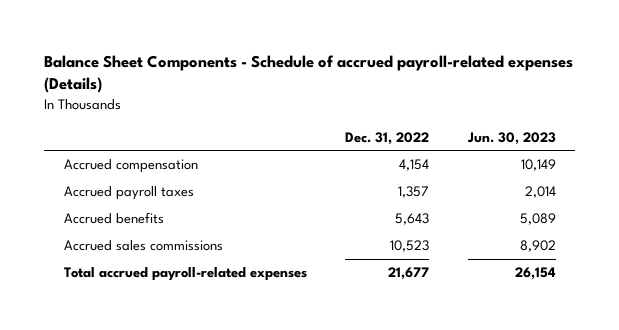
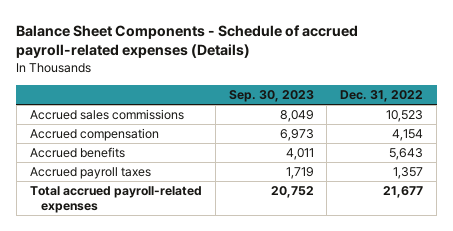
[466,131,556,145] Jun. 30, 2023 -> none
none -> [228,89,314,102] Sep. 30, 2023
[63,240,223,252] Accrued sales commissions -> [29,109,184,121] Accrued sales commissions
[63,186,194,201] Accrued payroll taxes -> [29,167,151,180] Accrued payroll taxes

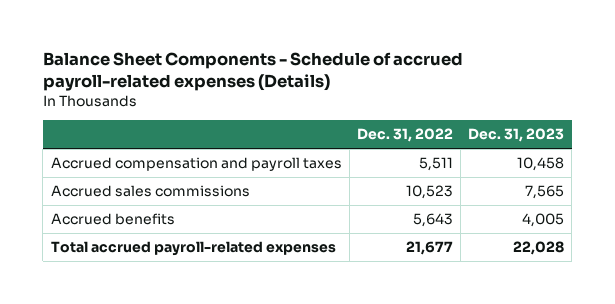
[228,89,314,102] Sep. 30, 2023 -> none
none -> [468,128,565,143] Dec. 31, 2023
none -> [50,157,342,172] Accrued compensation and payroll taxes
[29,128,159,142] Accrued compensation -> none
[29,167,151,180] Accrued payroll taxes -> none

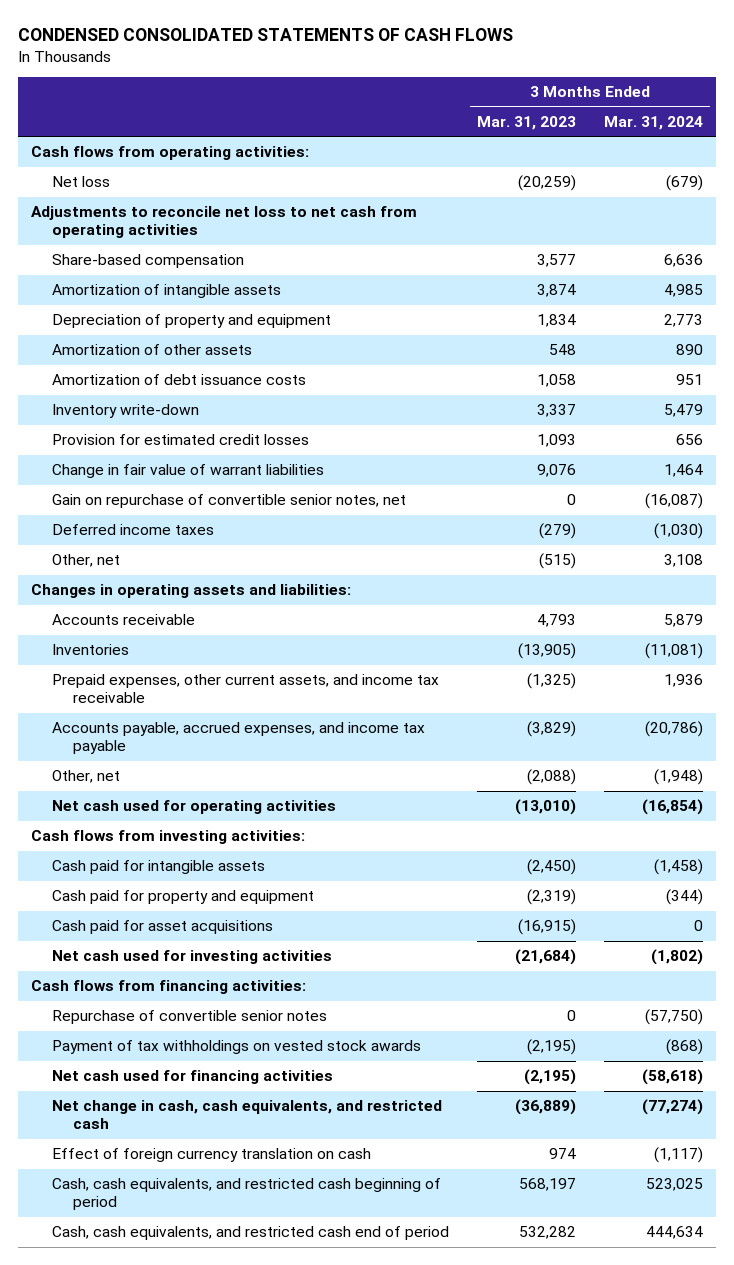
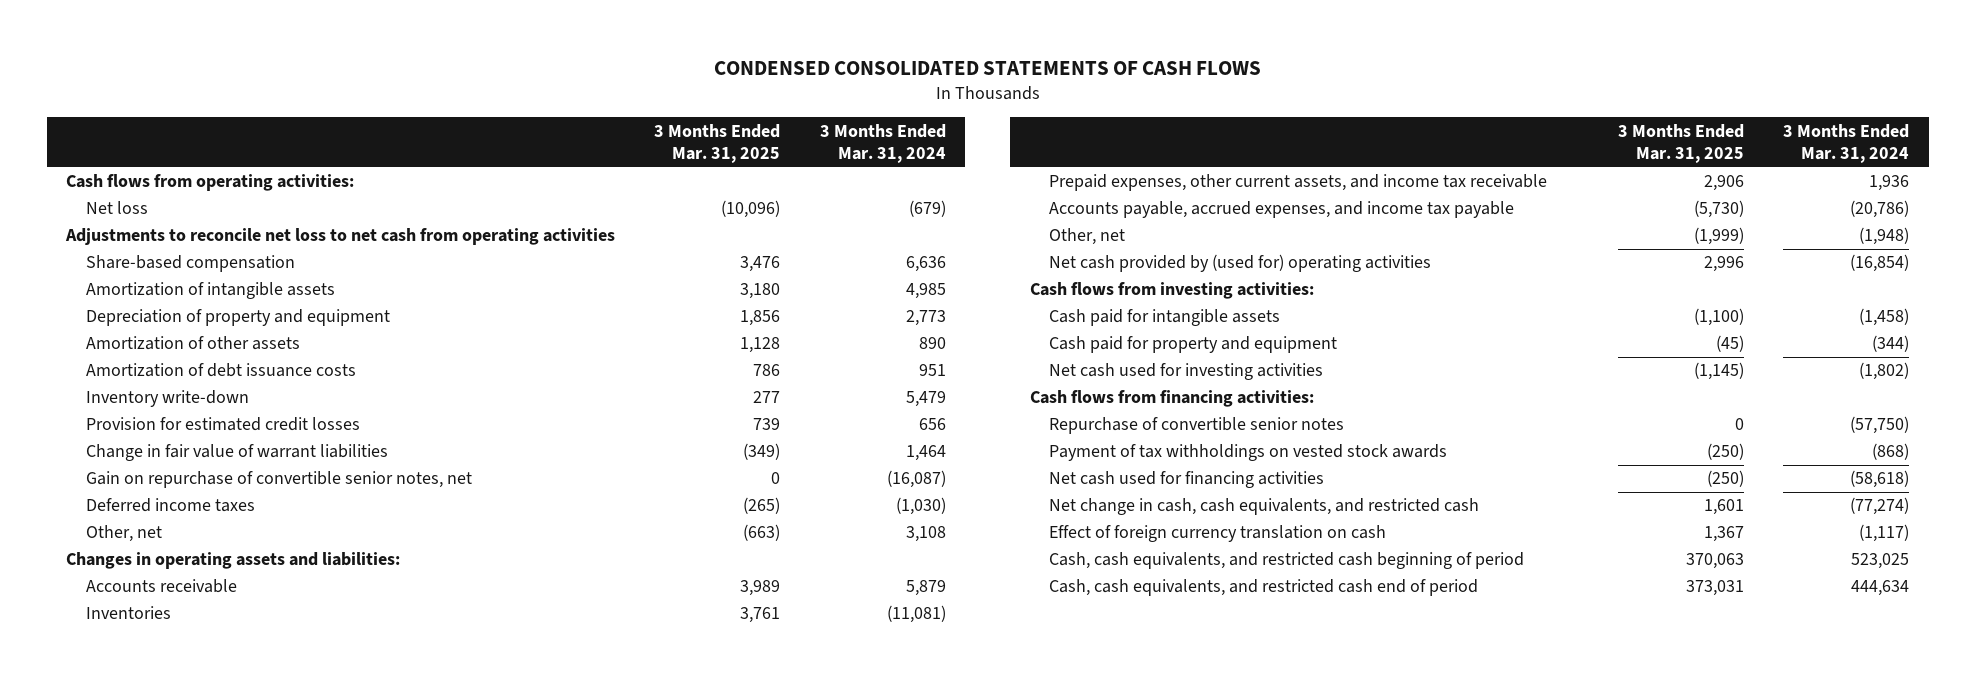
[476,116,576,131] Mar. 31, 2023 -> none
none -> [654,123,781,164] 3 Months Ended Mar. 31, 2025
[52,800,337,815] Net cash used for operating activities -> [1049,254,1432,273] Net cash provided by (used for) operating activities
[52,920,274,935] Cash paid for asset acquisitions -> none

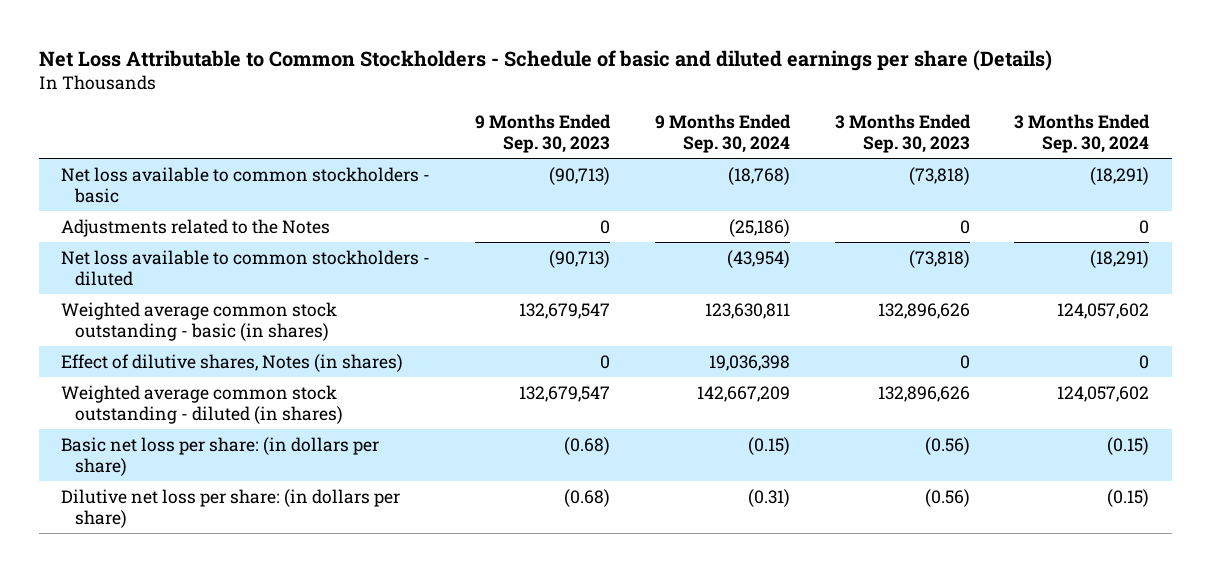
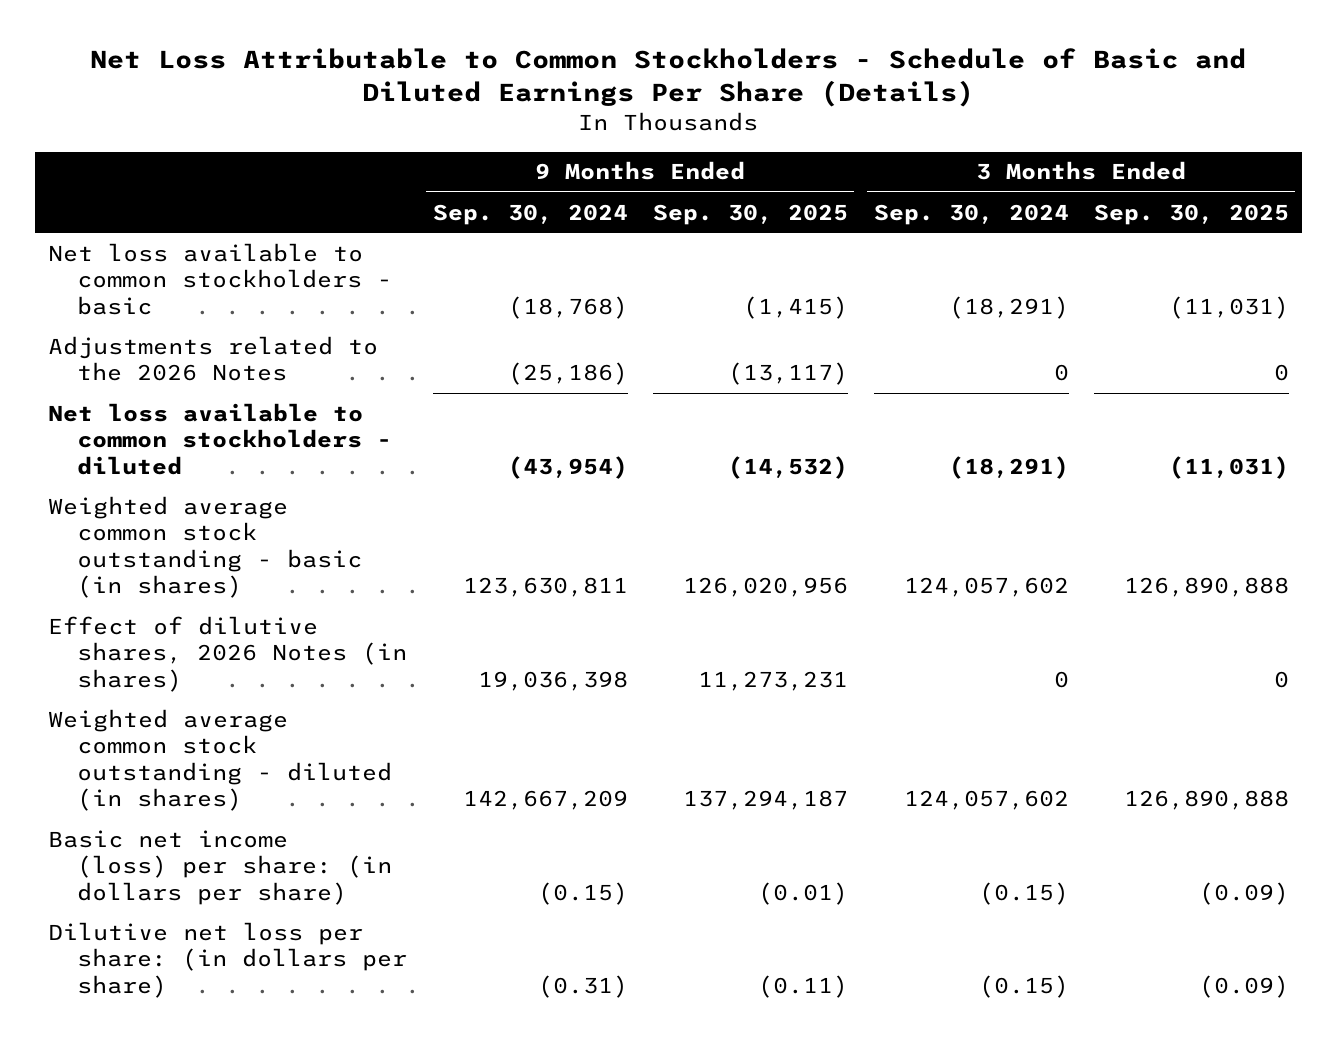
[39,49,1053,71] Net Loss Attributable to Common Stockholders - Schedule of basic and diluted earnings per share (Details) -> [90,48,1247,108] Net Loss Attributable to Common Stockholders - Schedule of Basic and Diluted Earnings Per Share (Details)
[475,114,612,154] 9 Months Ended Sep. 30, 2023 -> none
[834,114,971,154] 3 Months Ended Sep. 30, 2023 -> none
none -> [653,203,849,225] Sep. 30, 2025
none -> [1094,203,1290,225] Sep. 30, 2025
[61,218,331,237] Adjustments related to the Notes -> [47,335,378,382] Adjustments related to the 2026 Notes
[61,353,404,372] Effect of dilutive shares, Notes (in shares) -> [47,615,407,692] Effect of dilutive shares, 2026 Notes (in shares)
[61,436,380,476] Basic net loss per share: (in dollars per share) -> [47,829,392,905] Basic net income (loss) per share: (in dollars per share)

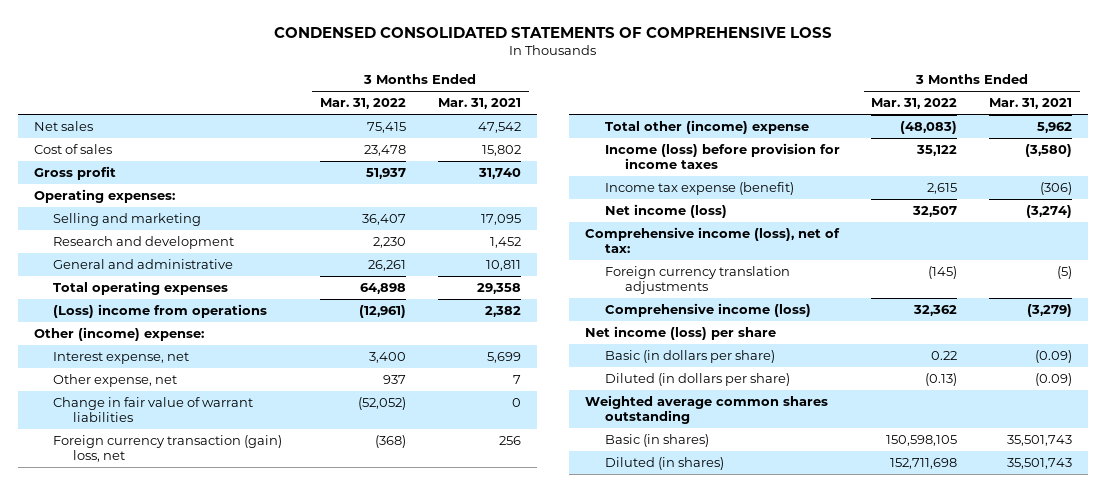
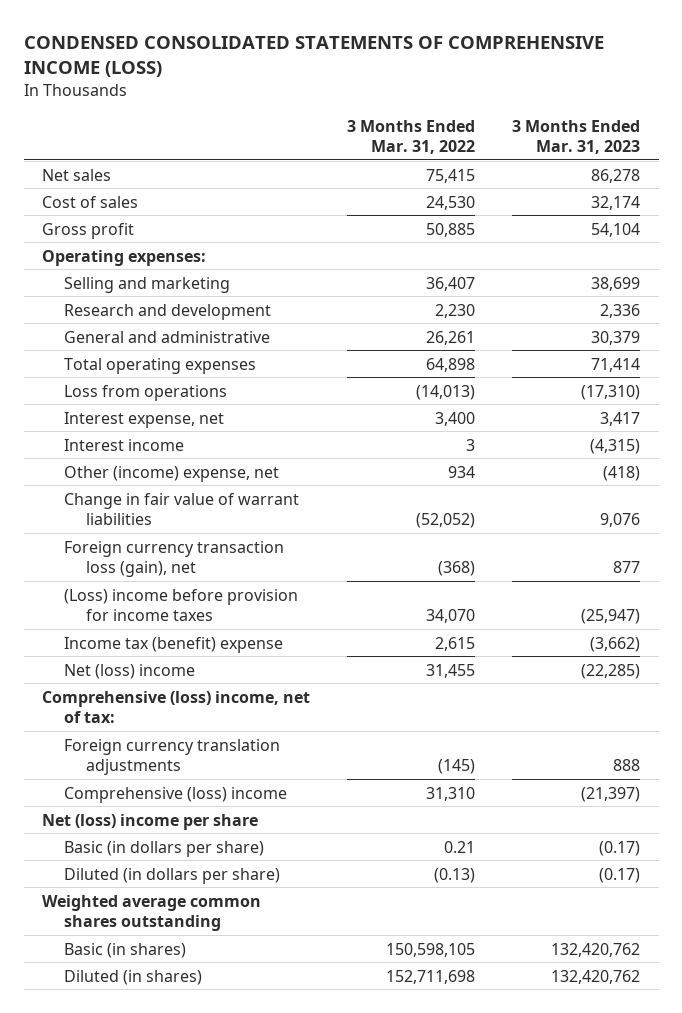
[273,26,832,38] CONDENSED CONSOLIDATED STATEMENTS OF COMPREHENSIVE LOSS -> [23,35,604,77] CONDENSED CONSOLIDATED STATEMENTS OF COMPREHENSIVE INCOME (LOSS)
[437,98,521,110] Mar. 31, 2021 -> none
none -> [512,119,641,155] 3 Months Ended Mar. 31, 2023
[364,145,407,157] 23,478 -> [426,195,476,210] 24,530
[366,168,407,180] 51,937 -> [426,222,476,237] 50,885
[33,327,204,342] Other (income) expense: -> none
[53,304,268,319] (Loss) income from operations -> [64,384,228,401] Loss from operations
[359,305,407,319] (12,961) -> [416,384,476,400] (14,013)
none -> [64,438,185,451] Interest income
[53,374,178,388] Other expense, net -> [64,465,280,482] Other (income) expense, net
[383,375,407,385] 937 -> [448,465,476,478] 934
[604,120,809,135] Total other (income) expense -> none
[53,435,283,463] Foreign currency transaction (gain) loss, net -> [64,540,285,578] Foreign currency transaction loss (gain), net
[604,143,840,170] Income (loss) before provision for income taxes -> [64,588,299,622] (Loss) income before provision for income taxes
[916,145,958,157] 35,122 -> [426,609,476,624] 34,070
[604,182,794,196] Income tax expense (benefit) -> [64,636,284,653] Income tax (benefit) expense
[604,204,727,219] Net income (loss) -> [64,663,196,679] Net (loss) income
[912,206,958,218] 32,507 -> [426,663,476,678] 31,455
[584,227,840,254] Comprehensive income (loss), net of tax: -> [42,690,311,724] Comprehensive (loss) income, net of tax:
[604,303,811,318] Comprehensive income (loss) -> [64,786,288,803] Comprehensive (loss) income
[913,305,958,317] 32,362 -> [426,786,476,801] 31,310
[584,326,776,341] Net income (loss) per share -> [42,813,259,830] Net (loss) income per share
[931,351,958,361] 0.22 -> [444,840,476,853] 0.21

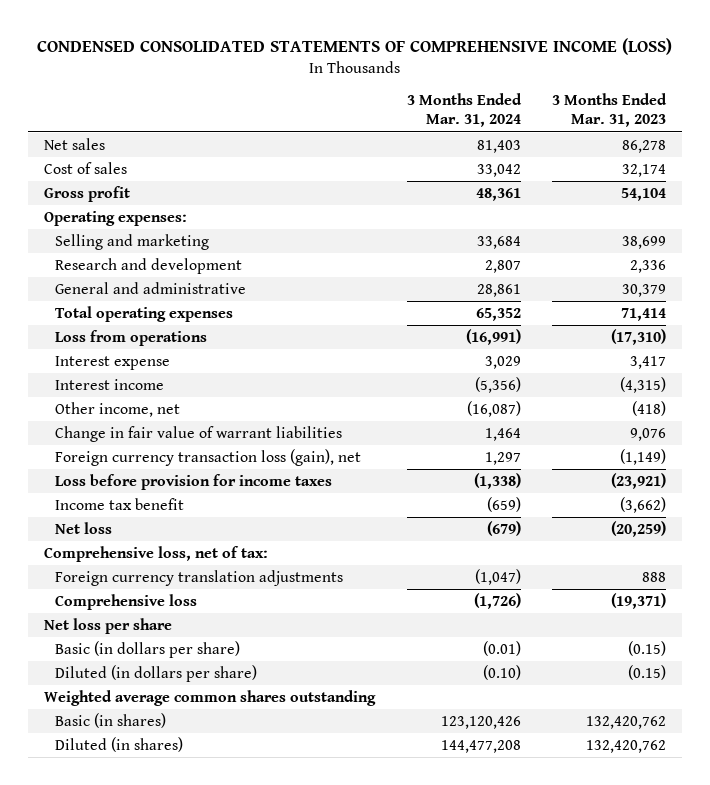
[347,119,476,155] 3 Months Ended Mar. 31, 2022 -> none
none -> [406,93,522,128] 3 Months Ended Mar. 31, 2024
[64,411,225,428] Interest expense, net -> [55,356,171,371] Interest expense
[64,465,280,482] Other (income) expense, net -> [55,402,181,418] Other income, net
[613,561,641,574] 877 -> [620,449,667,466] (1,149)
[64,588,299,622] (Loss) income before provision for income taxes -> [55,474,333,491] Loss before provision for income taxes
[581,609,641,625] (25,947) -> [611,473,667,490] (23,921)
[64,636,284,653] Income tax (benefit) expense -> [55,498,185,511] Income tax benefit
[64,663,196,679] Net (loss) income -> [55,522,113,535] Net loss
[581,663,641,679] (22,285) -> [611,521,667,538] (20,259)
[42,690,311,724] Comprehensive (loss) income, net of tax: -> [43,546,268,563] Comprehensive loss, net of tax:
[64,786,288,803] Comprehensive (loss) income -> [55,594,198,611] Comprehensive loss
[581,786,641,802] (21,397) -> [611,593,667,610] (19,371)
[42,813,259,830] Net (loss) income per share -> [43,618,172,635] Net loss per share
[599,840,641,856] (0.17) -> [628,641,667,657] (0.15)
[599,867,641,883] (0.17) -> [628,665,667,681] (0.15)

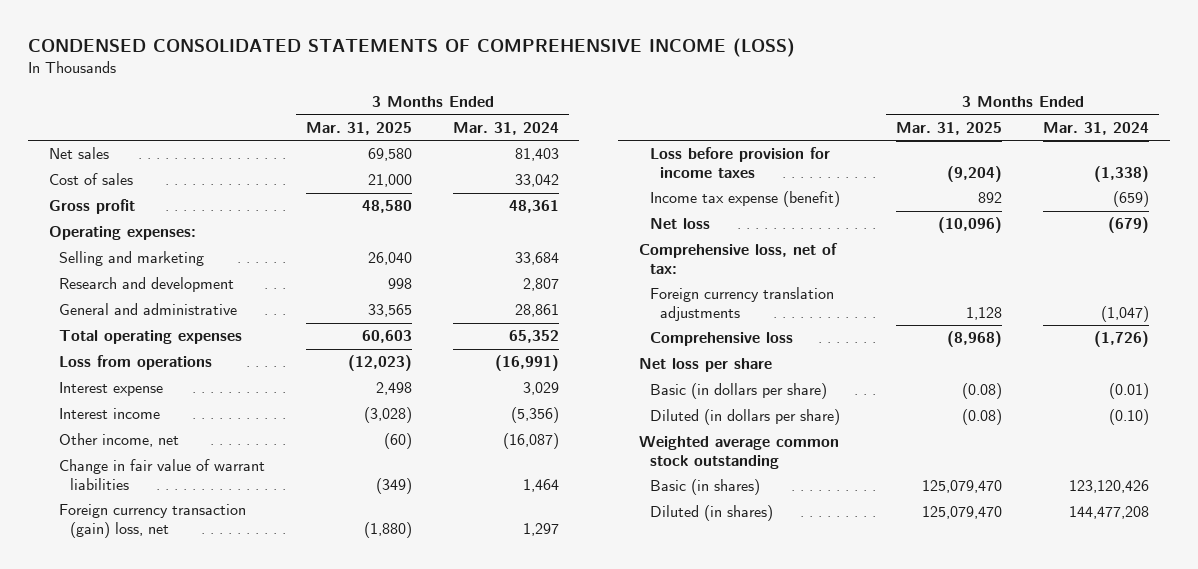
[552,93,668,128] 3 Months Ended Mar. 31, 2023 -> none
none -> [306,121,413,135] Mar. 31, 2025
[55,449,362,467] Foreign currency transaction loss (gain), net -> [59,504,247,538] Foreign currency transaction (gain) loss, net
[55,498,185,511] Income tax benefit -> [649,191,840,208] Income tax expense (benefit)
[43,690,376,707] Weighted average common shares outstanding -> [638,436,839,469] Weighted average common stock outstanding

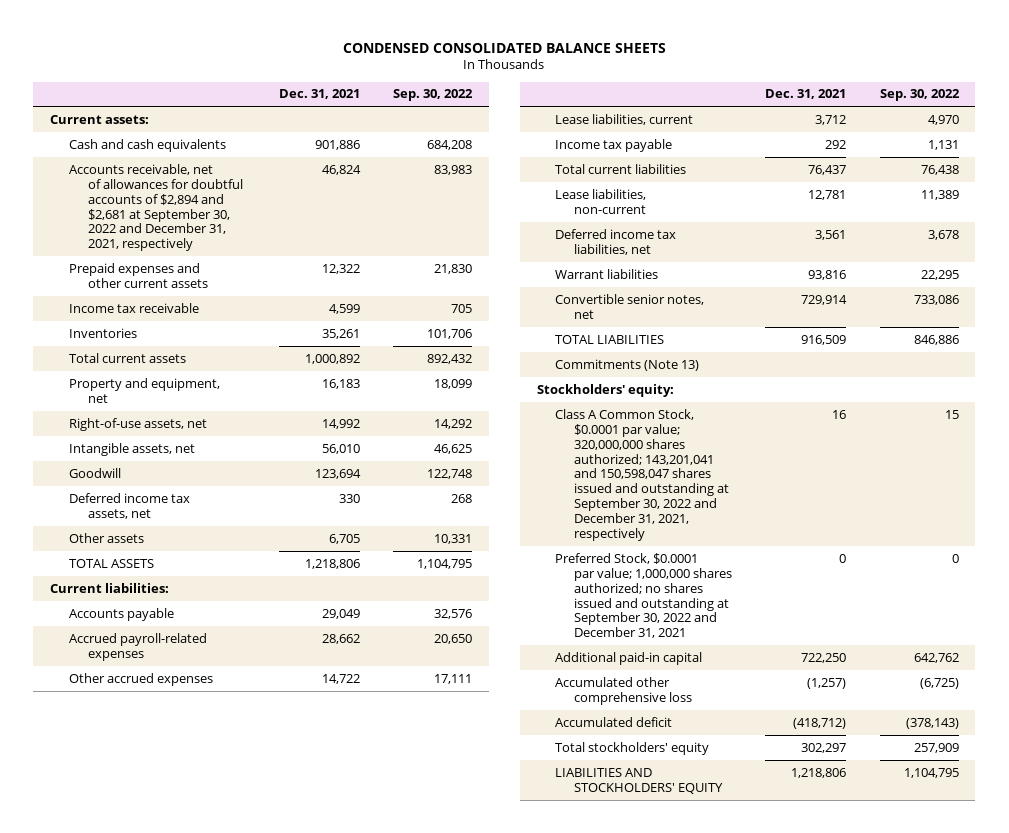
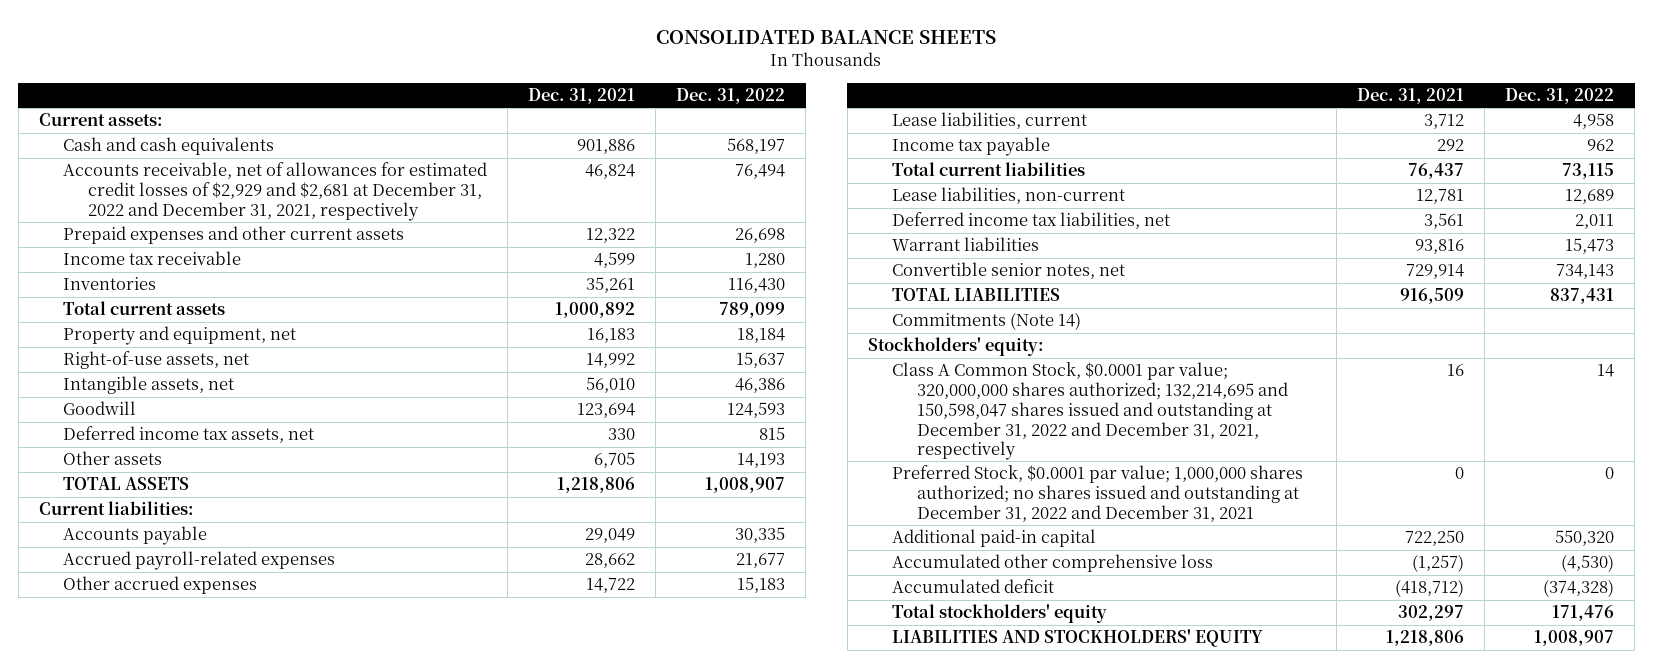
[343,42,667,53] CONDENSED CONSOLIDATED BALANCE SHEETS -> [656,29,997,44] CONSOLIDATED BALANCE SHEETS
[393,89,474,102] Sep. 30, 2022 -> none
none -> [676,88,786,105] Dec. 31, 2022
[68,163,243,252] Accounts receivable, net of allowances for doubtful accounts of $2,894 and $2,681 at September 30, 2022 and December 31, 2021, respectively -> [63,162,488,221] Accounts receivable, net of allowances for estimated credit losses of $2,929 and $2,681 at December 31, 2022 and December 31, 2021, respectively
[555,358,700,371] Commitments (Note 13) -> [892,312,1082,331] Commitments (Note 14)
[555,408,730,542] Class A Common Stock, $0.0001 par value; 320,000,000 shares authorized; 143,201,041 and 150,598,047 shares issued and outstanding at September 30, 2022 and December 31, 2021, respectively -> [892,362,1288,461] Class A Common Stock, $0.0001 par value; 320,000,000 shares authorized; 132,214,695 and 150,598,047 shares issued and outstanding at December 31, 2022 and December 31, 2021, respectively
[555,552,733,639] Preferred Stock, $0.0001 par value; 1,000,000 shares authorized; no shares issued and outstanding at September 30, 2022 and December 31, 2021 -> [892,465,1304,522] Preferred Stock, $0.0001 par value; 1,000,000 shares authorized; no shares issued and outstanding at December 31, 2022 and December 31, 2021

